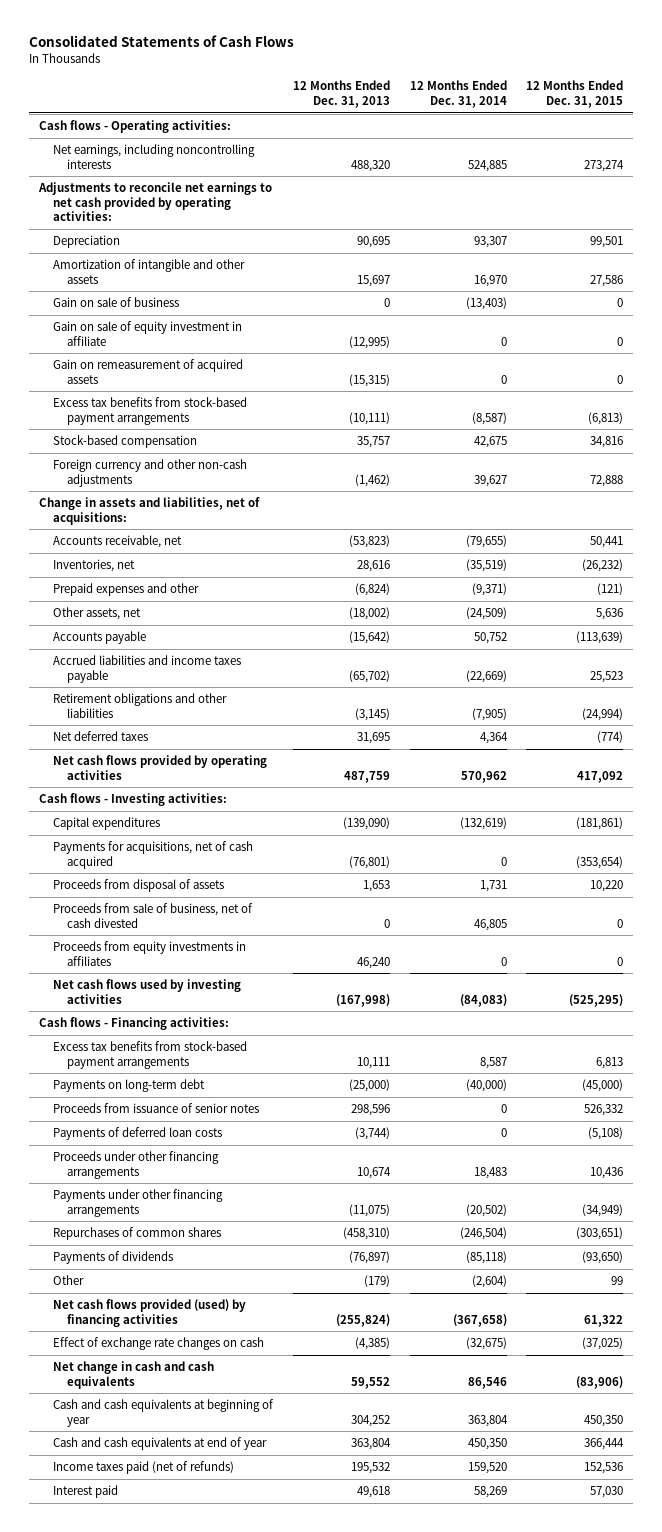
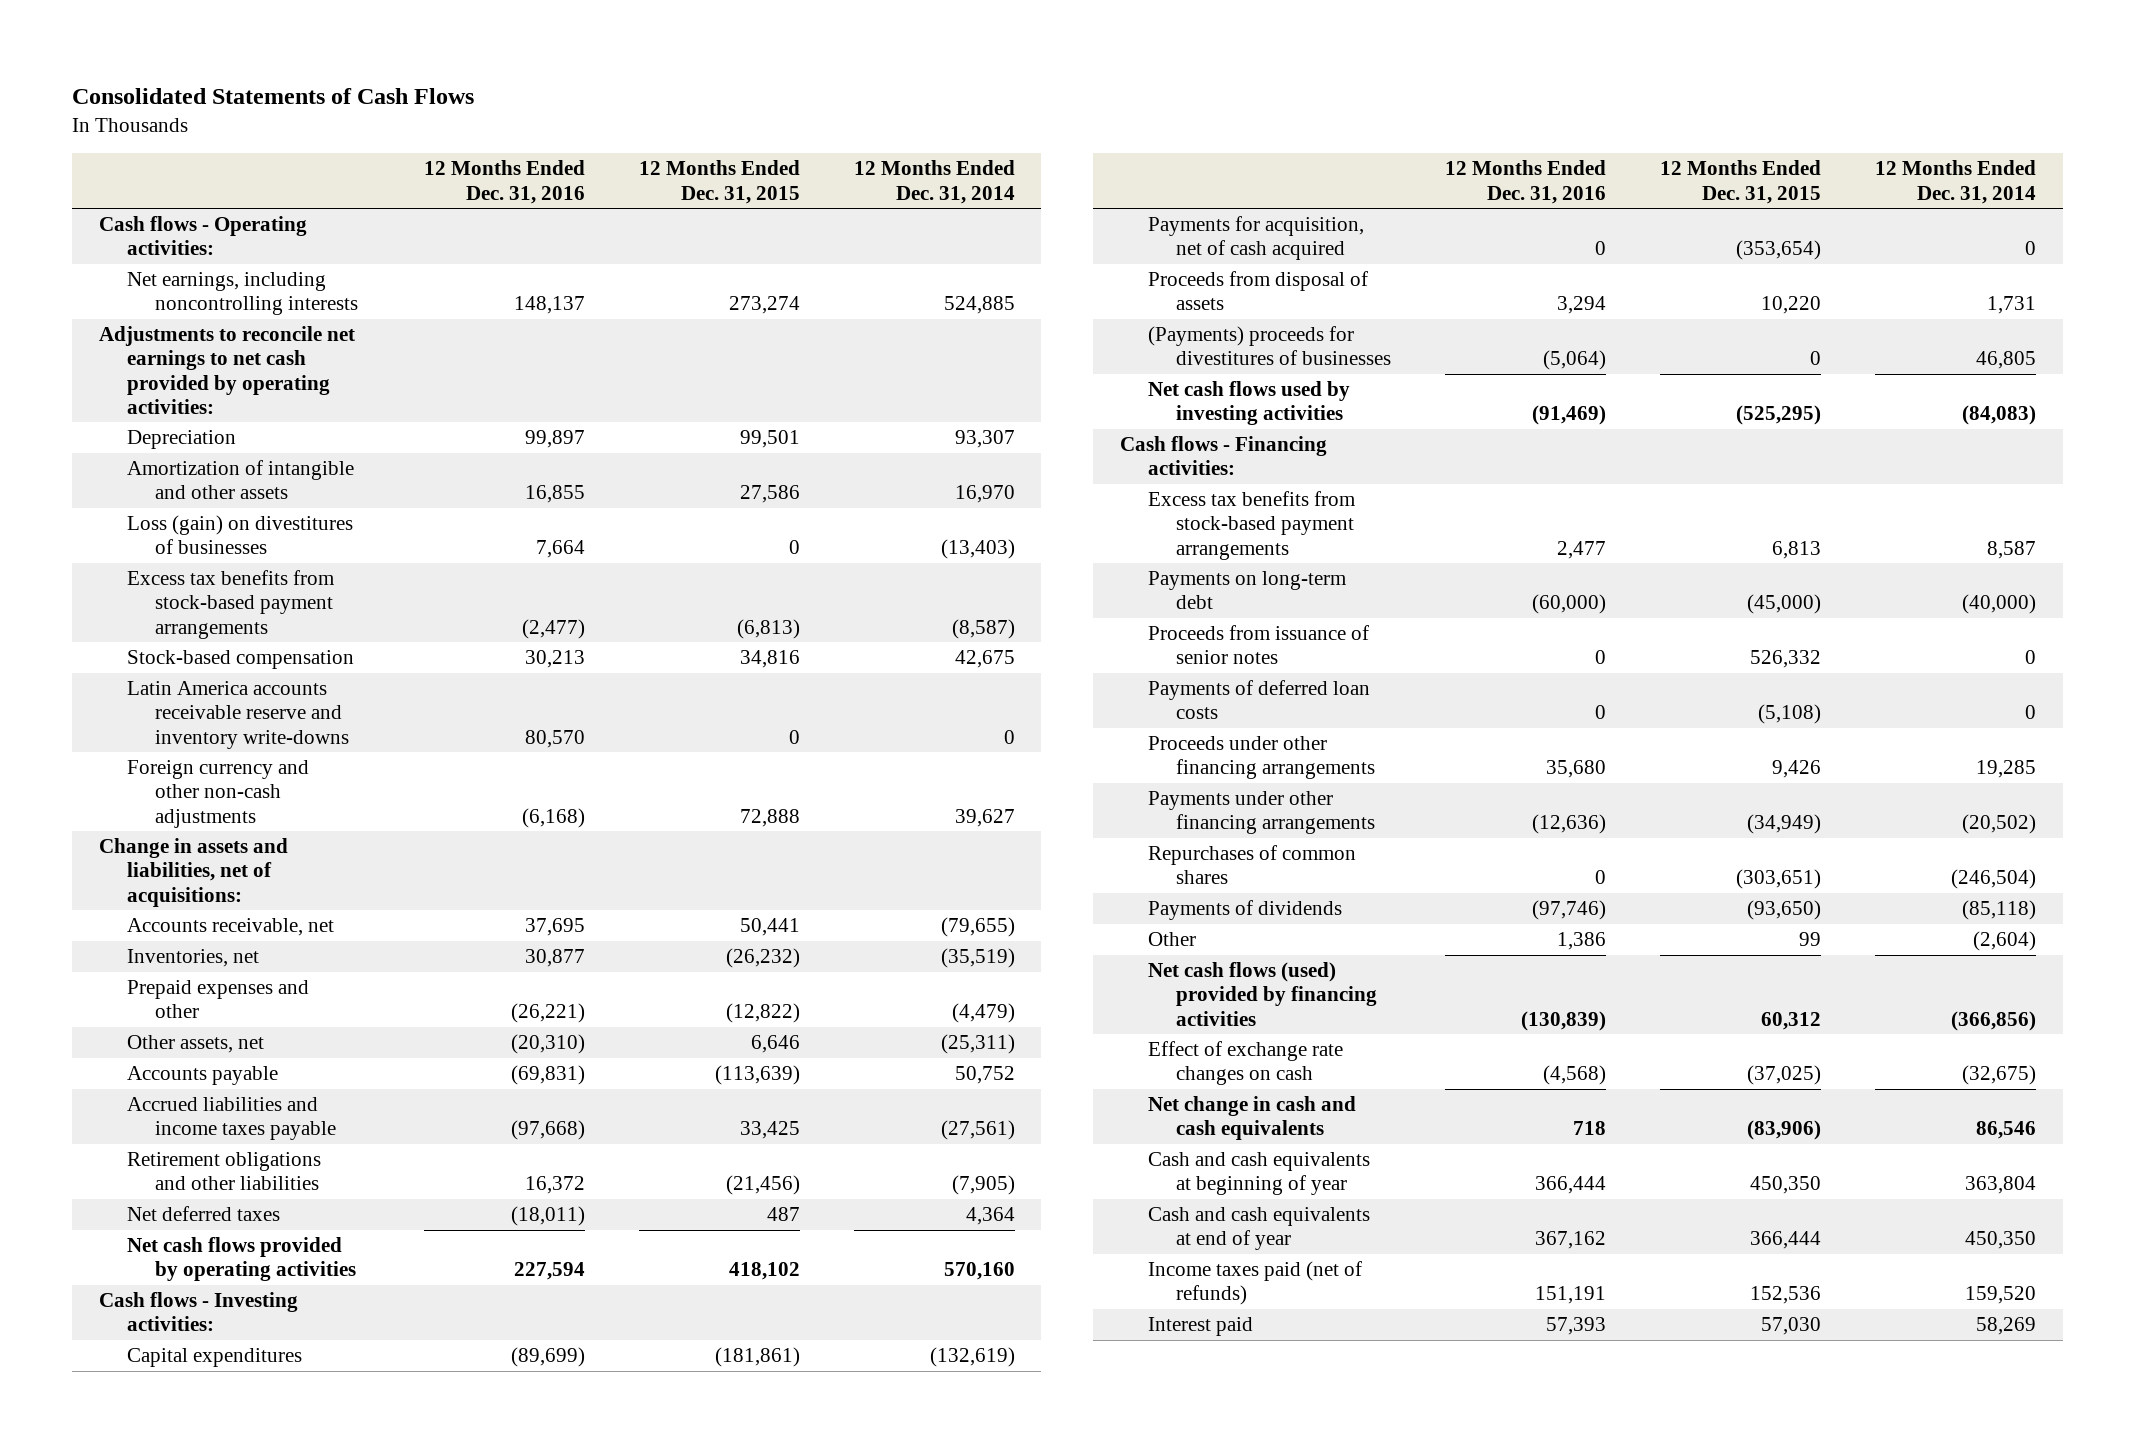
[292,80,390,109] 12 Months Ended Dec. 31, 2013 -> none
none -> [423,160,585,204] 12 Months Ended Dec. 31, 2016
[53,321,243,346] Gain on sale of equity investment in affiliate -> none
[53,359,244,384] Gain on remeasurement of acquired assets -> none
[53,297,180,308] Gain on sale of business -> [126,515,353,555] Loss (gain) on divestitures of businesses
none -> [126,681,350,749] Latin America accounts receivable reserve and inventory write-downs
[471,583,507,597] (9,371) -> [951,1003,1015,1024] (4,479)
[597,583,624,596] (121) -> [725,1003,800,1024] (12,822)
[465,607,507,621] (24,509) -> [940,1034,1015,1055] (25,311)
[596,608,624,621] 5,636 -> [750,1035,800,1054] 6,646
[465,669,507,683] (22,669) -> [940,1120,1015,1141] (27,561)
[590,670,624,683] 25,523 -> [739,1121,800,1140] 33,425
[582,707,624,721] (24,994) -> [725,1175,800,1196] (21,456)
[597,731,624,744] (774) -> [766,1207,800,1222] 487
[460,770,507,783] 570,962 -> [943,1262,1015,1281] 570,160
[577,770,624,783] 417,092 -> [728,1262,800,1281] 418,102
[53,841,254,869] Payments for acquisitions, net of cash acquired -> [1148,216,1365,261] Payments for acquisition, net of cash acquired
[53,941,247,966] Proceeds from equity investments in affiliates -> none
[53,903,254,928] Proceeds from sale of business, net of cash divested -> [1148,326,1392,366] (Payments) proceeds for divestitures of businesses
[473,1166,507,1179] 18,483 -> [1975,760,2036,779] 19,285
[590,1166,624,1179] 10,436 -> [1772,760,1822,779] 9,426
[53,1299,247,1327] Net cash flows provided (used) by financing activities -> [1148,962,1378,1026] Net cash flows (used) provided by financing activities
[452,1313,507,1327] (367,658) -> [1950,1010,2036,1031] (366,856)
[584,1314,624,1327] 61,322 -> [1761,1011,1822,1030] 60,312

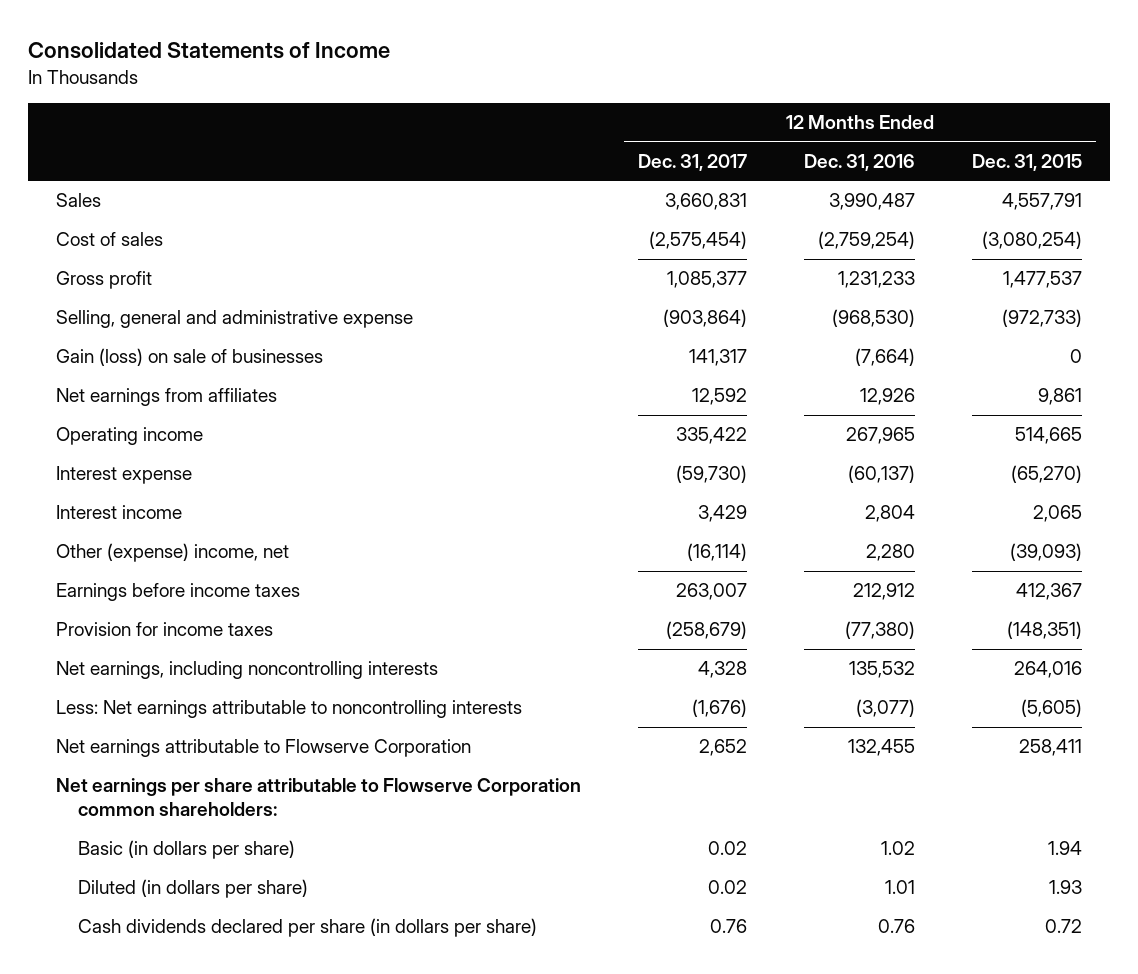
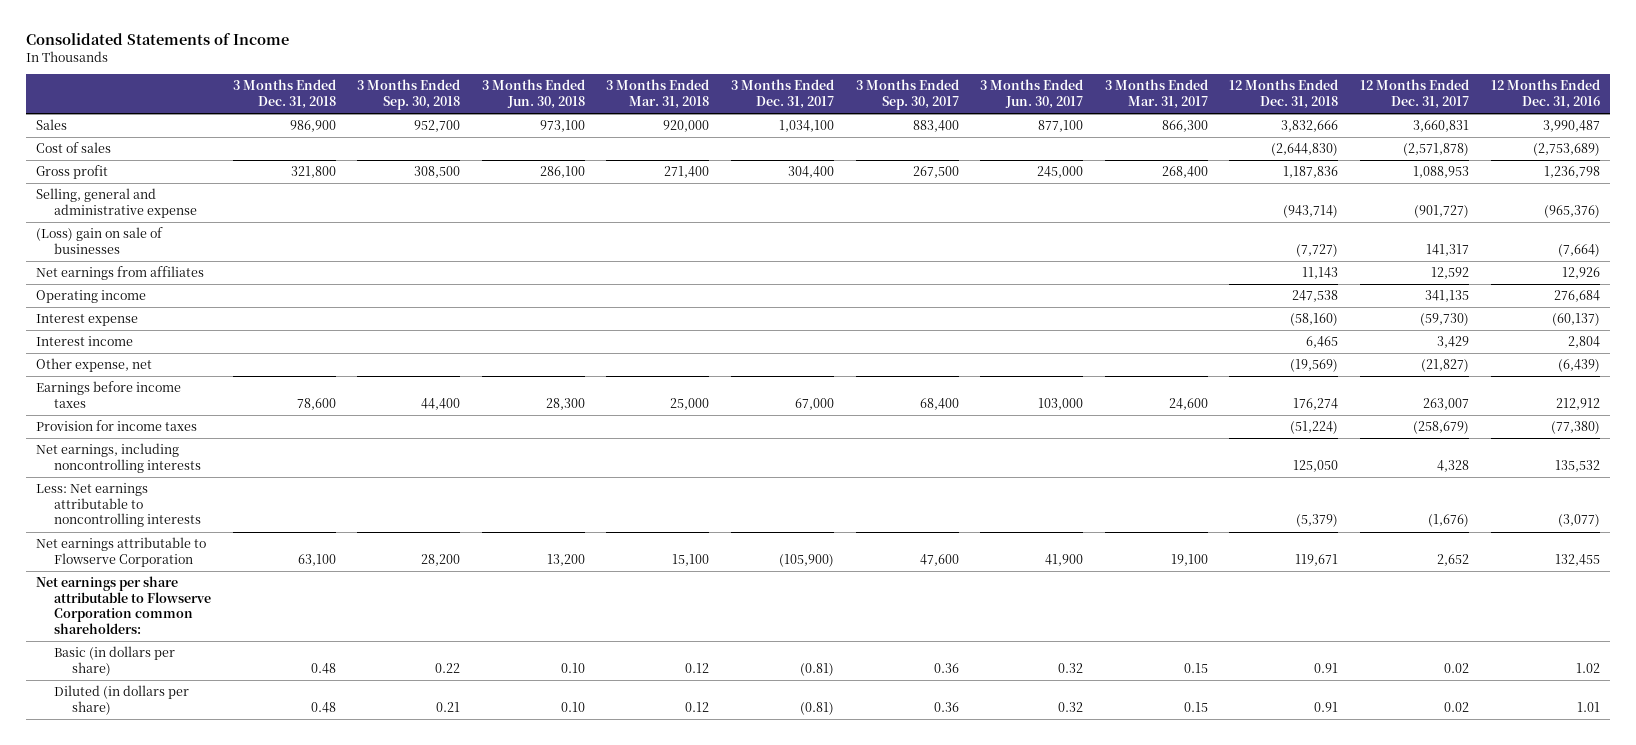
[971,153,1082,171] Dec. 31, 2015 -> none
none -> [232,79,336,110] 3 Months Ended Dec. 31, 2018
none -> [357,79,461,111] 3 Months Ended Sep. 30, 2018
none -> [481,79,585,110] 3 Months Ended Jun. 30, 2018
none -> [606,79,710,110] 3 Months Ended Mar. 31, 2018
none -> [730,79,834,110] 3 Months Ended Dec. 31, 2017
none -> [855,79,959,111] 3 Months Ended Sep. 30, 2017
none -> [980,79,1084,110] 3 Months Ended Jun. 30, 2017
none -> [1104,79,1208,110] 3 Months Ended Mar. 31, 2017
none -> [1229,79,1339,110] 12 Months Ended Dec. 31, 2018
[649,231,748,250] (2,575,454) -> [1402,143,1469,157] (2,571,878)
[817,231,915,250] (2,759,254) -> [1532,143,1600,157] (2,753,689)
[667,271,748,289] 1,085,377 -> [1412,166,1469,179] 1,088,953
[837,271,915,289] 1,231,233 -> [1543,166,1600,179] 1,236,798
[663,309,748,328] (903,864) -> [1413,204,1469,218] (901,727)
[831,309,915,328] (968,530) -> [1543,204,1600,218] (965,376)
[56,348,324,367] Gain (loss) on sale of businesses -> [36,227,164,254] (Loss) gain on sale of businesses
[676,427,748,445] 335,422 -> [1424,290,1469,303] 341,135
[845,427,915,445] 267,965 -> [1553,290,1600,303] 276,684
[56,543,290,563] Other (expense) income, net -> [36,358,153,373] Other expense, net
[687,543,748,562] (16,114) -> [1420,359,1469,373] (21,827)
[865,544,915,562] 2,280 -> [1557,359,1600,373] (6,439)
[78,918,538,938] Cash dividends declared per share (in dollars per share) -> none

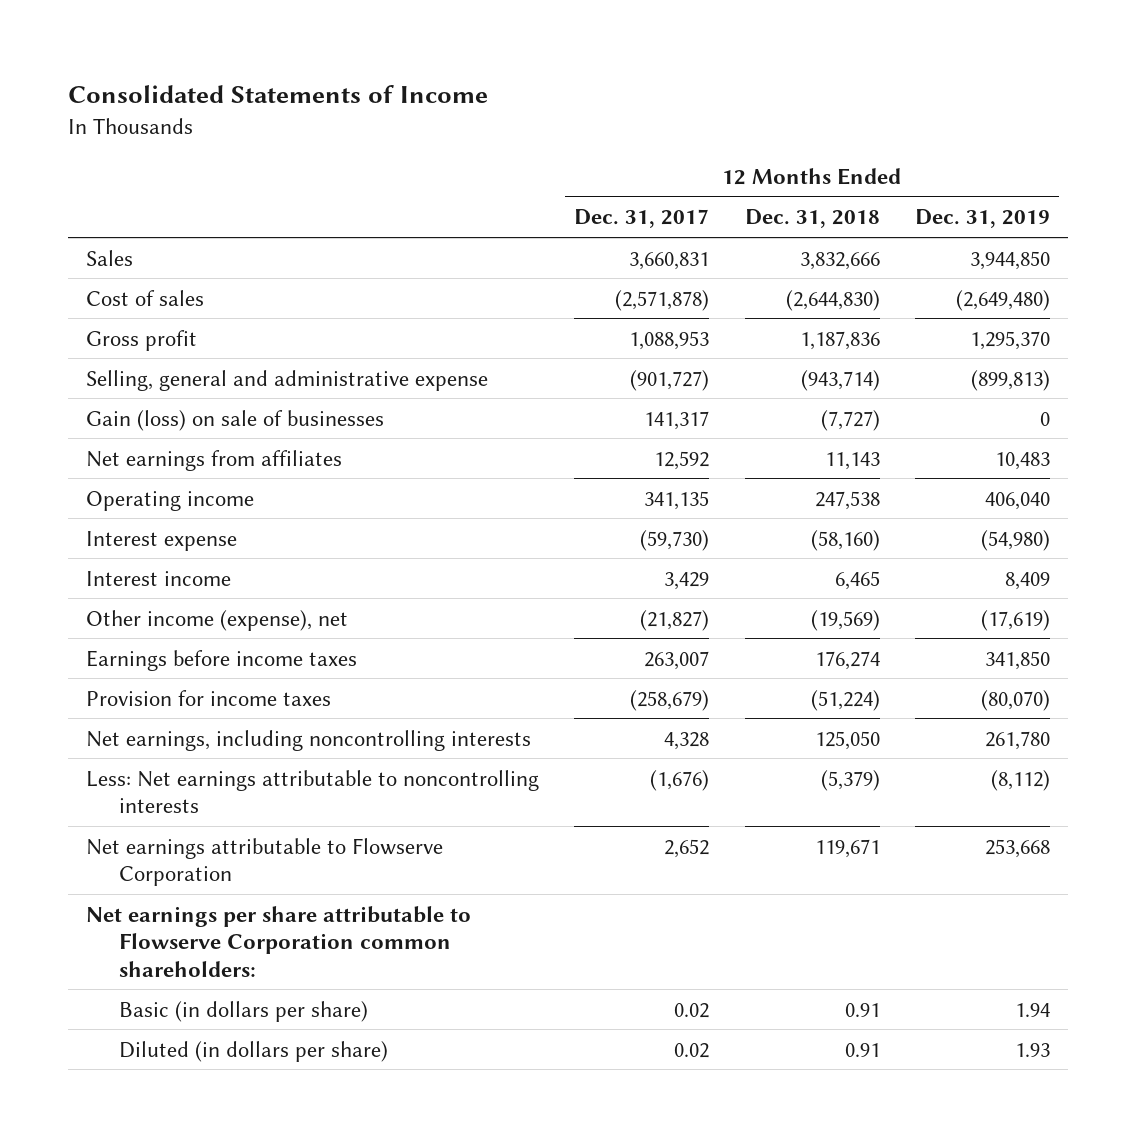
[232,79,336,110] 3 Months Ended Dec. 31, 2018 -> none
[357,79,461,111] 3 Months Ended Sep. 30, 2018 -> none
[481,79,585,110] 3 Months Ended Jun. 30, 2018 -> none
[606,79,710,110] 3 Months Ended Mar. 31, 2018 -> none
[730,79,834,110] 3 Months Ended Dec. 31, 2017 -> none
[855,79,959,111] 3 Months Ended Sep. 30, 2017 -> none
[980,79,1084,110] 3 Months Ended Jun. 30, 2017 -> none
[1104,79,1208,110] 3 Months Ended Mar. 31, 2017 -> none
[1490,79,1600,110] 12 Months Ended Dec. 31, 2016 -> none
none -> [915,209,1051,229] Dec. 31, 2019
[36,227,164,254] (Loss) gain on sale of businesses -> [85,409,384,431] Gain (loss) on sale of businesses
[36,358,153,373] Other expense, net -> [85,609,348,631] Other income (expense), net

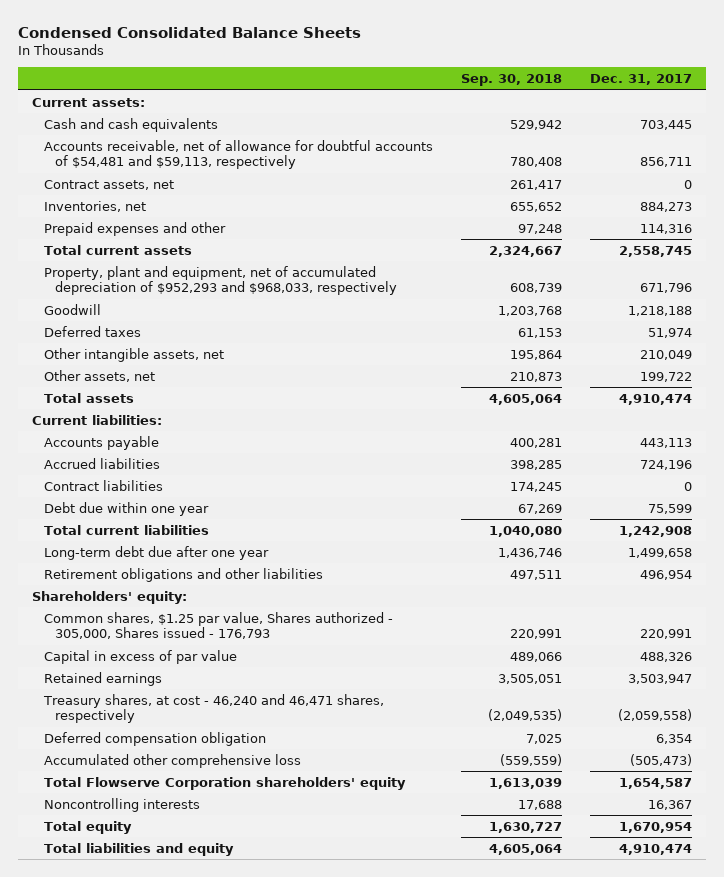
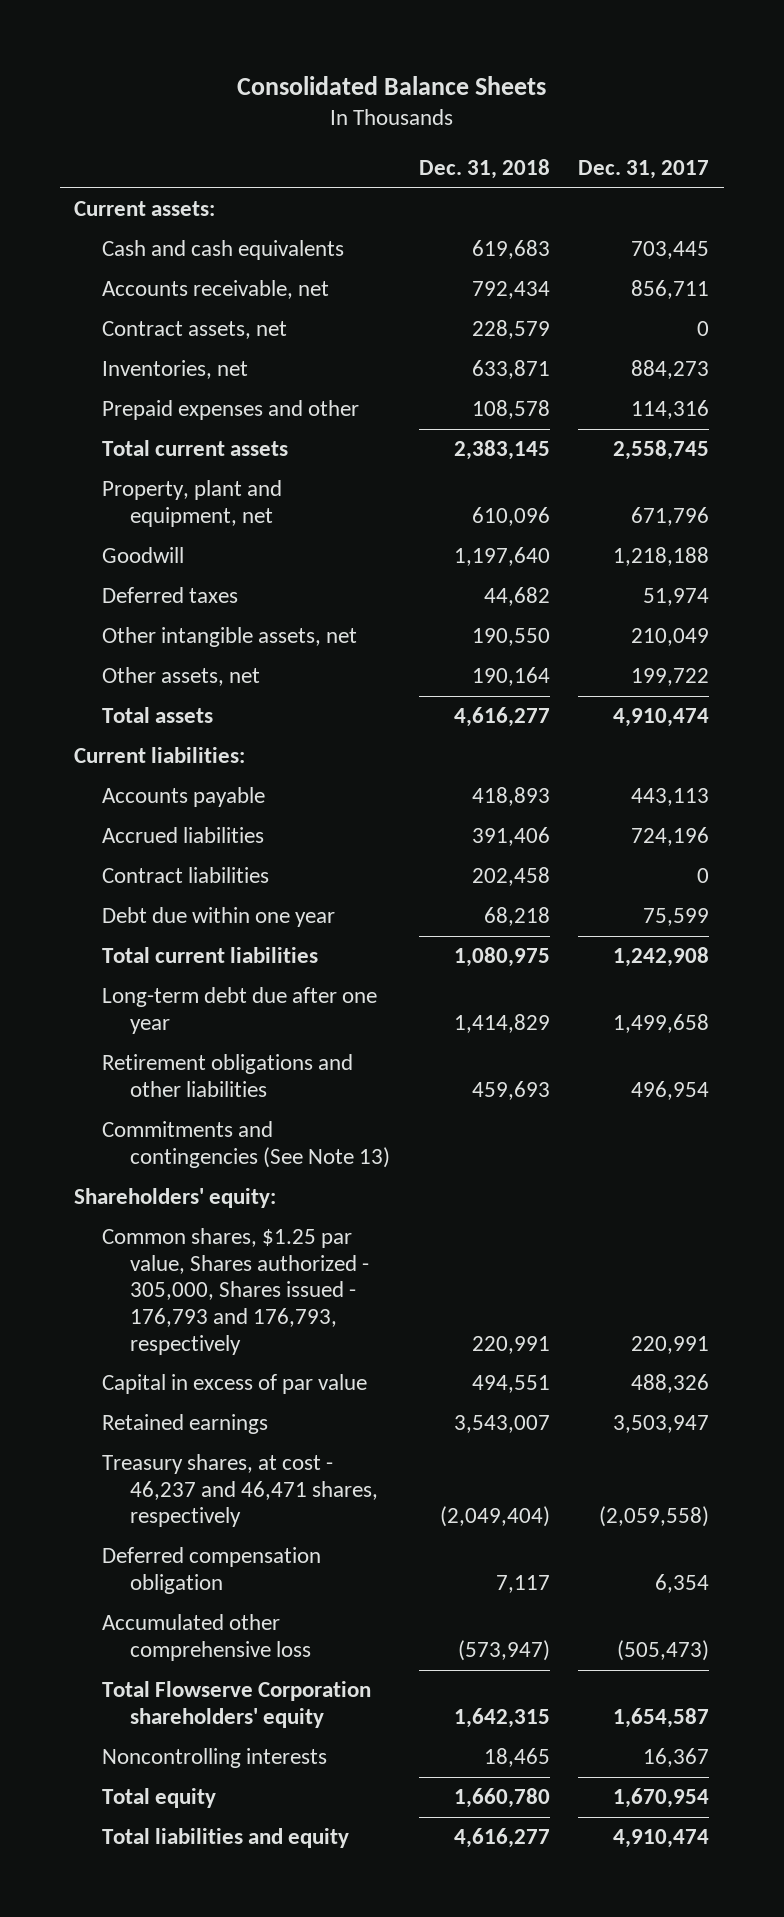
[18,26,362,38] Condensed Consolidated Balance Sheets -> [236,75,546,95] Consolidated Balance Sheets
[460,74,562,87] Sep. 30, 2018 -> none
none -> [418,159,550,180] Dec. 31, 2018
[43,139,433,170] Accounts receivable, net of allowance for doubtful accounts of $54,481 and $59,113, respectively -> [102,280,330,300] Accounts receivable, net
[43,265,398,296] Property, plant and equipment, net of accumulated depreciation of $952,293 and $968,033, respectively -> [102,480,283,527] Property, plant and equipment, net
none -> [102,1121,391,1168] Commitments and contingencies (See Note 13)
[43,611,393,640] Common shares, $1.25 par value, Shares authorized - 305,000, Shares issued - 176,793 -> [102,1228,370,1355] Common shares, $1.25 par value, Shares authorized - 305,000, Shares issued - 176,793 and 176,793, respectively
[42,693,384,724] Treasury shares, at cost - 46,240 and 46,471 shares, respectively -> [102,1454,379,1528] Treasury shares, at cost - 46,237 and 46,471 shares, respectively

